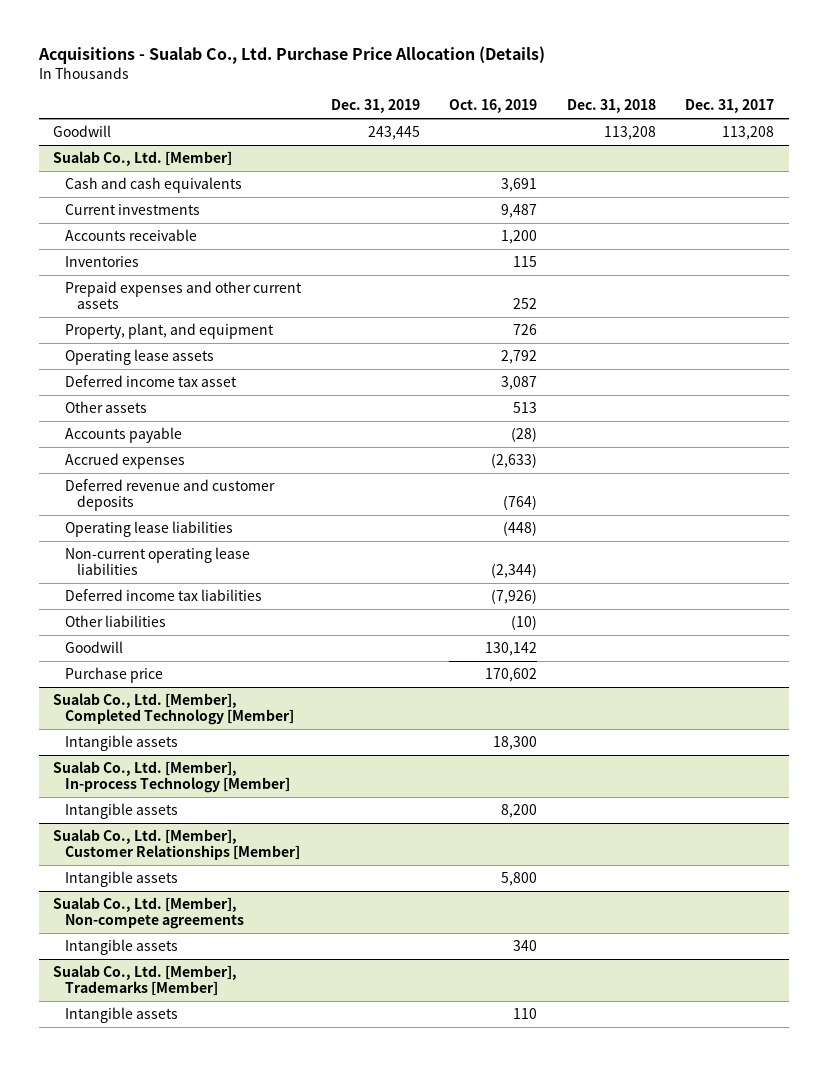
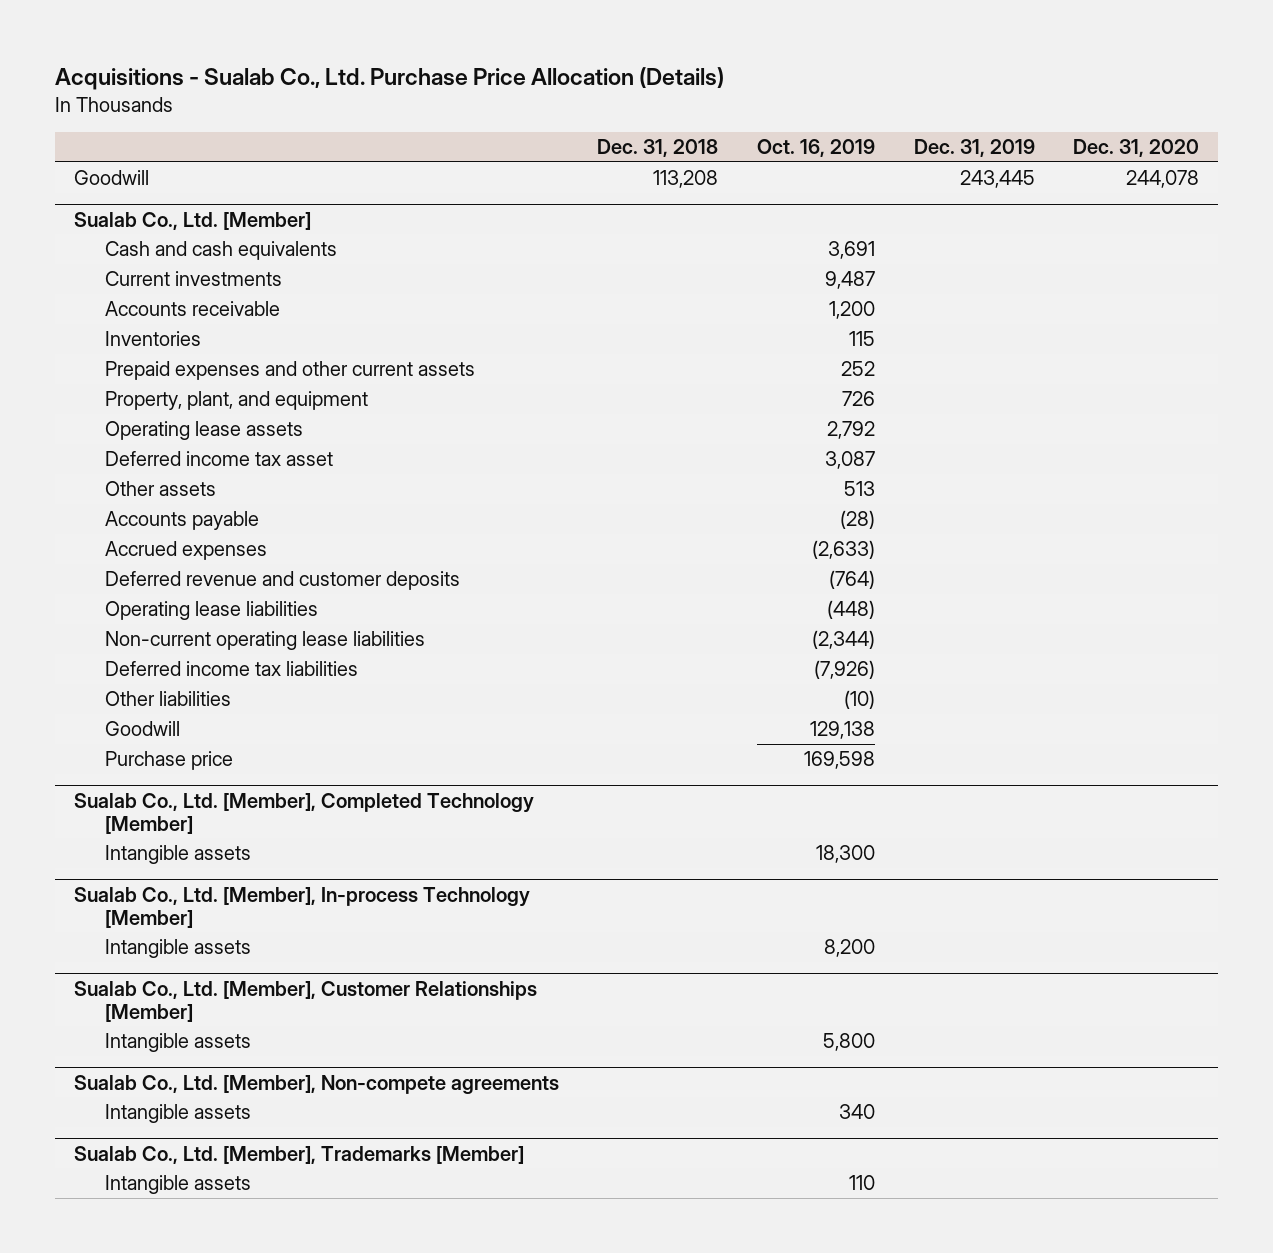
[685,99,775,114] Dec. 31, 2017 -> none
none -> [1073,139,1200,158] Dec. 31, 2020
[485,642,538,657] 130,142 -> [810,721,876,740] 129,138
[485,668,538,683] 170,602 -> [804,751,876,770] 169,598

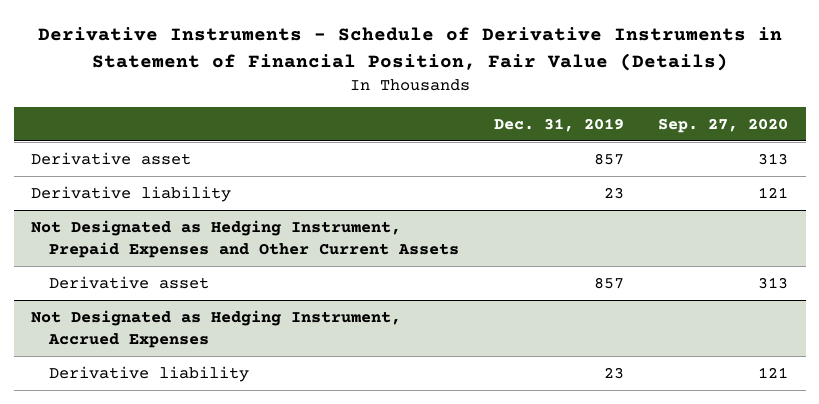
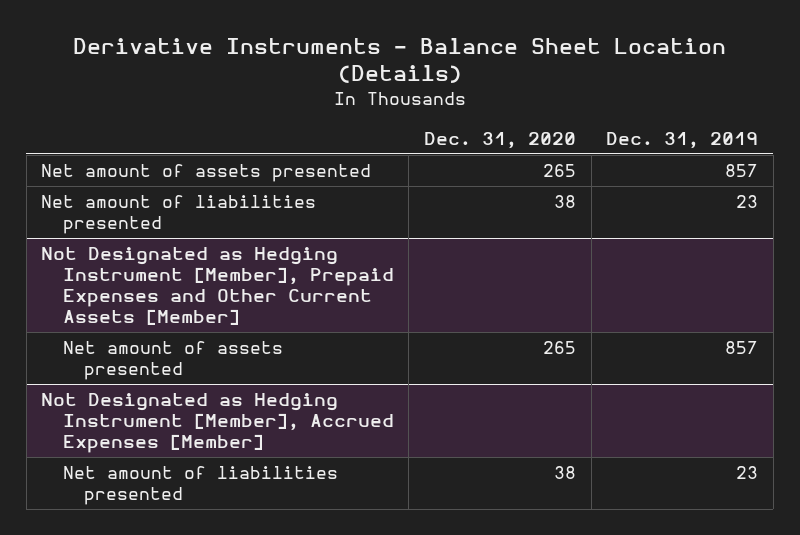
[37,27,782,71] Derivative Instruments - Schedule of Derivative Instruments in Statement of Financial Position, Fair Value (Details) -> [72,37,726,84] Derivative Instruments - Balance Sheet Location (Details)
[658,118,789,134] Sep. 27, 2020 -> none
none -> [423,131,576,149] Dec. 31, 2020
[30,151,191,165] Derivative asset -> [41,164,372,183] Net amount of assets presented
[30,185,231,202] Derivative liability -> [41,195,317,235] Net amount of liabilities presented
[30,219,460,258] Not Designated as Hedging Instrument, Prepaid Expenses and Other Current Assets -> [41,247,394,326] Not Designated as Hedging Instrument [Member], Prepaid Expenses and Other Current Assets [Member]
[49,275,210,289] Derivative asset -> [62,341,283,381] Net amount of assets presented
[30,309,401,348] Not Designated as Hedging Instrument, Accrued Expenses -> [41,393,394,454] Not Designated as Hedging Instrument [Member], Accrued Expenses [Member]
[49,365,250,382] Derivative liability -> [62,466,338,506] Net amount of liabilities presented

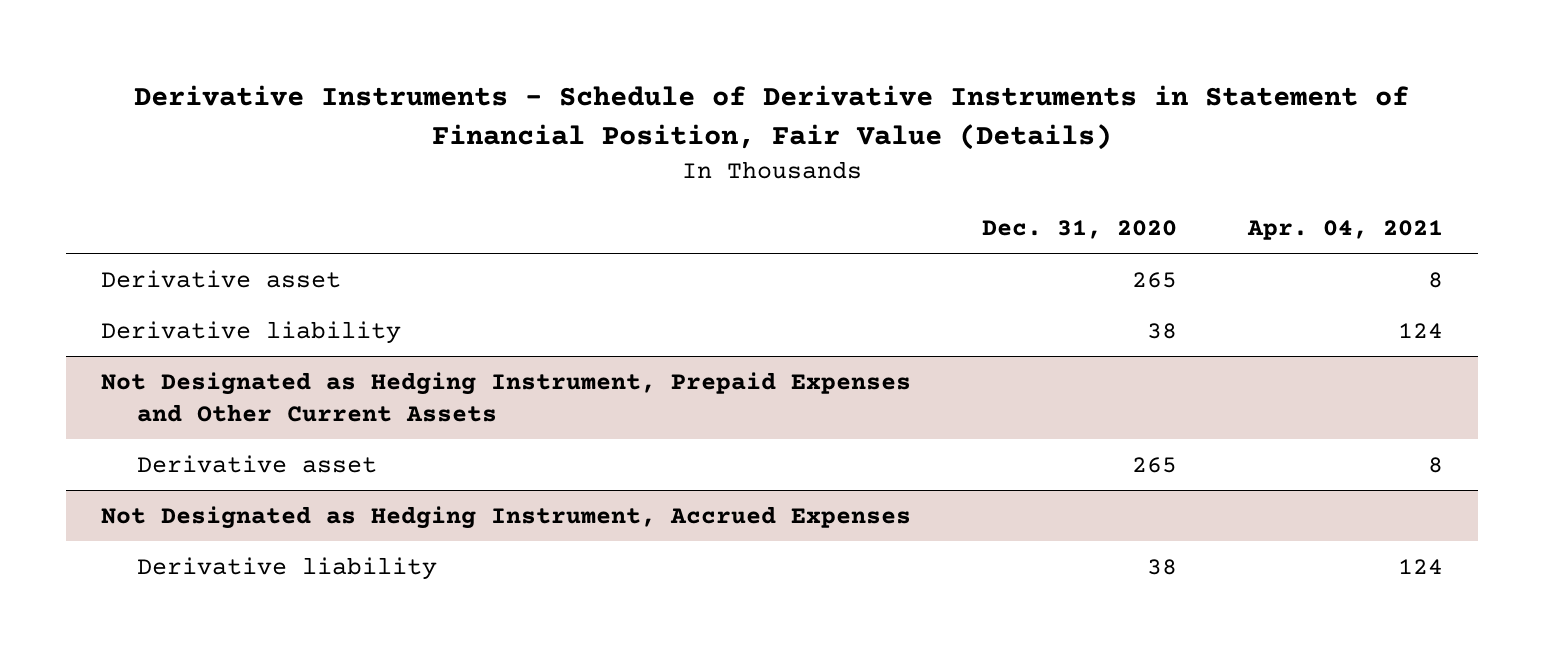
[72,37,726,84] Derivative Instruments - Balance Sheet Location (Details) -> [134,84,1410,150] Derivative Instruments - Schedule of Derivative Instruments in Statement of Financial Position, Fair Value (Details)
[606,131,759,149] Dec. 31, 2019 -> none
none -> [1246,220,1443,241] Apr. 04, 2021
[41,164,372,183] Net amount of assets presented -> [101,269,342,288] Derivative asset
[41,195,317,235] Net amount of liabilities presented -> [101,320,402,344] Derivative liability
[41,247,394,326] Not Designated as Hedging Instrument [Member], Prepaid Expenses and Other Current Assets [Member] -> [101,371,912,422] Not Designated as Hedging Instrument, Prepaid Expenses and Other Current Assets
[62,341,283,381] Net amount of assets presented -> [136,454,377,473] Derivative asset
[41,393,394,454] Not Designated as Hedging Instrument [Member], Accrued Expenses [Member] -> [101,505,912,529] Not Designated as Hedging Instrument, Accrued Expenses
[62,466,338,506] Net amount of liabilities presented -> [136,556,437,580] Derivative liability

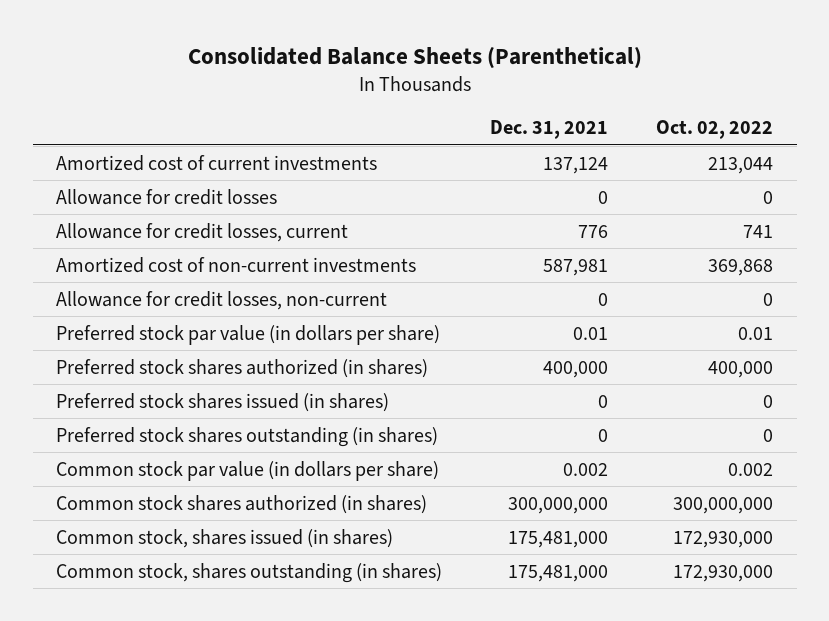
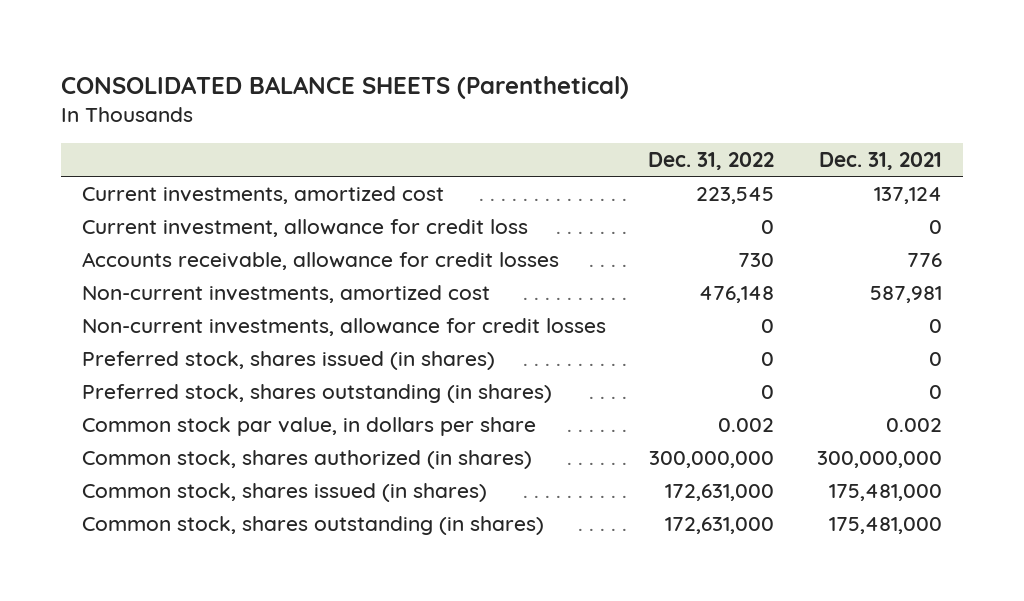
[187,46,642,69] Consolidated Balance Sheets (Parenthetical) -> [61,75,630,99] CONSOLIDATED BALANCE SHEETS (Parenthetical)
[655,120,773,140] Oct. 02, 2022 -> none
none -> [648,151,775,170] Dec. 31, 2022
[56,324,441,345] Preferred stock par value (in dollars per share) -> none
[56,358,429,378] Preferred stock shares authorized (in shares) -> none
[56,154,378,171] Amortized cost of current investments -> [82,186,445,205] Current investments, amortized cost
[56,188,278,205] Allowance for credit losses -> [82,219,529,238] Current investment, allowance for credit loss
[56,222,349,242] Allowance for credit losses, current -> [82,252,560,271] Accounts receivable, allowance for credit losses
[56,256,417,273] Amortized cost of non-current investments -> [82,285,491,304] Non-current investments, amortized cost
[56,290,388,310] Allowance for credit losses, non-current -> [82,318,607,337] Non-current investments, allowance for credit losses
[56,392,390,412] Preferred stock shares issued (in shares) -> [82,351,496,371] Preferred stock, shares issued (in shares)
[56,426,439,447] Preferred stock shares outstanding (in shares) -> [82,384,553,404] Preferred stock, shares outstanding (in shares)
[56,460,440,481] Common stock par value (in dollars per share) -> [82,417,537,437] Common stock par value, in dollars per share
[56,494,428,514] Common stock shares authorized (in shares) -> [82,450,533,470] Common stock, shares authorized (in shares)

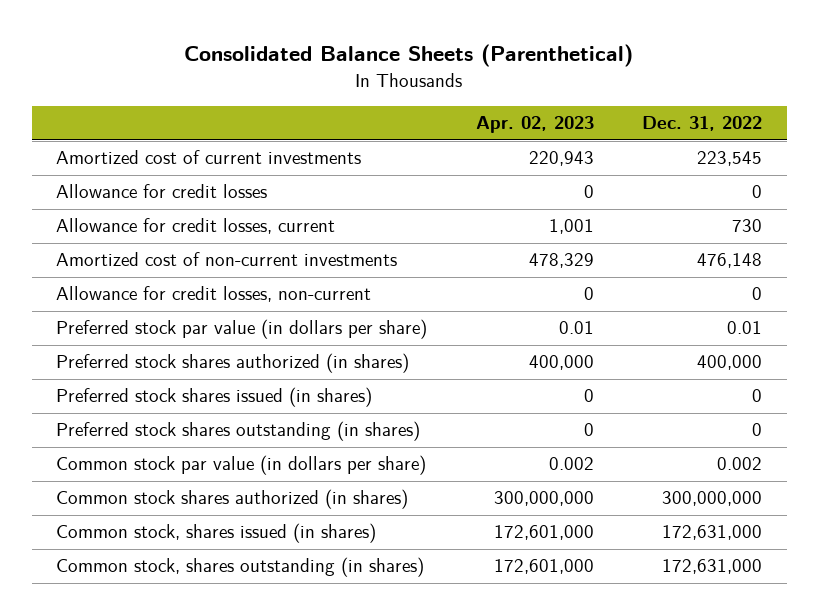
[61,75,630,99] CONSOLIDATED BALANCE SHEETS (Parenthetical) -> [184,44,634,68] Consolidated Balance Sheets (Parenthetical)
[818,151,942,170] Dec. 31, 2021 -> none
none -> [475,116,594,134] Apr. 02, 2023
[82,186,445,205] Current investments, amortized cost -> [56,150,362,165] Amortized cost of current investments
[82,219,529,238] Current investment, allowance for credit loss -> [56,184,268,199] Allowance for credit losses
[82,252,560,271] Accounts receivable, allowance for credit losses -> [56,218,336,235] Allowance for credit losses, current
[82,285,491,304] Non-current investments, amortized cost -> [56,252,398,267] Amortized cost of non-current investments
[82,318,607,337] Non-current investments, allowance for credit losses -> [56,286,372,303] Allowance for credit losses, non-current
none -> [56,319,428,340] Preferred stock par value (in dollars per share)
none -> [56,353,410,374] Preferred stock shares authorized (in shares)
[82,351,496,371] Preferred stock, shares issued (in shares) -> [56,387,373,408] Preferred stock shares issued (in shares)
[82,384,553,404] Preferred stock, shares outstanding (in shares) -> [56,421,421,442] Preferred stock shares outstanding (in shares)
[82,417,537,437] Common stock par value, in dollars per share -> [56,455,427,476] Common stock par value (in dollars per share)
[82,450,533,470] Common stock, shares authorized (in shares) -> [56,489,409,510] Common stock shares authorized (in shares)

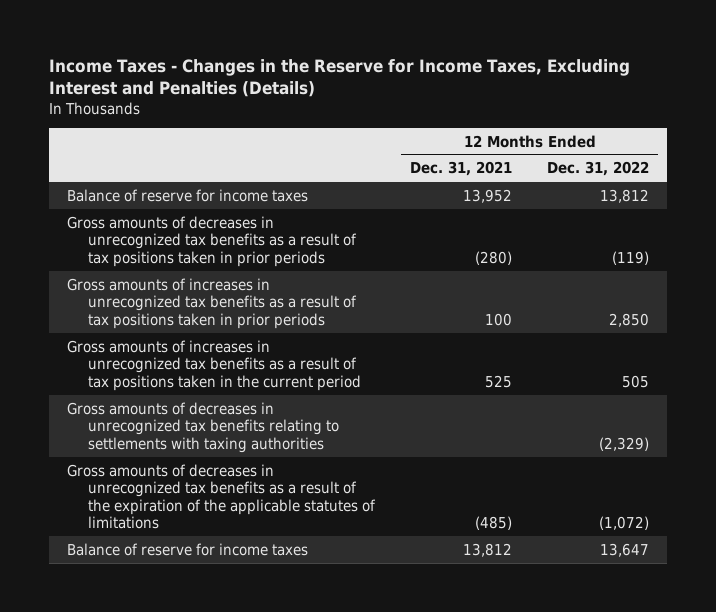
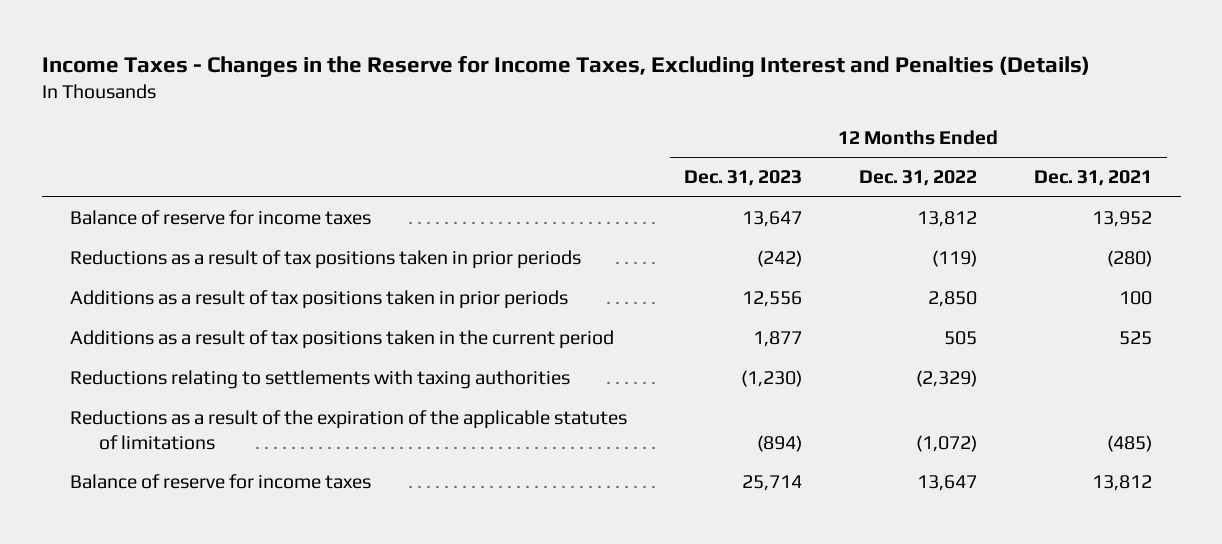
none -> [684,170,803,187] Dec. 31, 2023
[66,215,357,267] Gross amounts of decreases in unrecognized tax benefits as a result of tax positions taken in prior periods -> [70,250,582,270] Reductions as a result of tax positions taken in prior periods
[66,277,357,329] Gross amounts of increases in unrecognized tax benefits as a result of tax positions taken in prior periods -> [70,290,569,310] Additions as a result of tax positions taken in prior periods
[66,339,361,391] Gross amounts of increases in unrecognized tax benefits as a result of tax positions taken in the current period -> [70,330,615,350] Additions as a result of tax positions taken in the current period
[66,401,339,453] Gross amounts of decreases in unrecognized tax benefits relating to settlements with taxing authorities -> [70,370,571,390] Reductions relating to settlements with taxing authorities
[66,463,376,530] Gross amounts of decreases in unrecognized tax benefits as a result of the expiration of the applicable statutes of limitations -> [70,410,628,450] Reductions as a result of the expiration of the applicable statutes of limitations

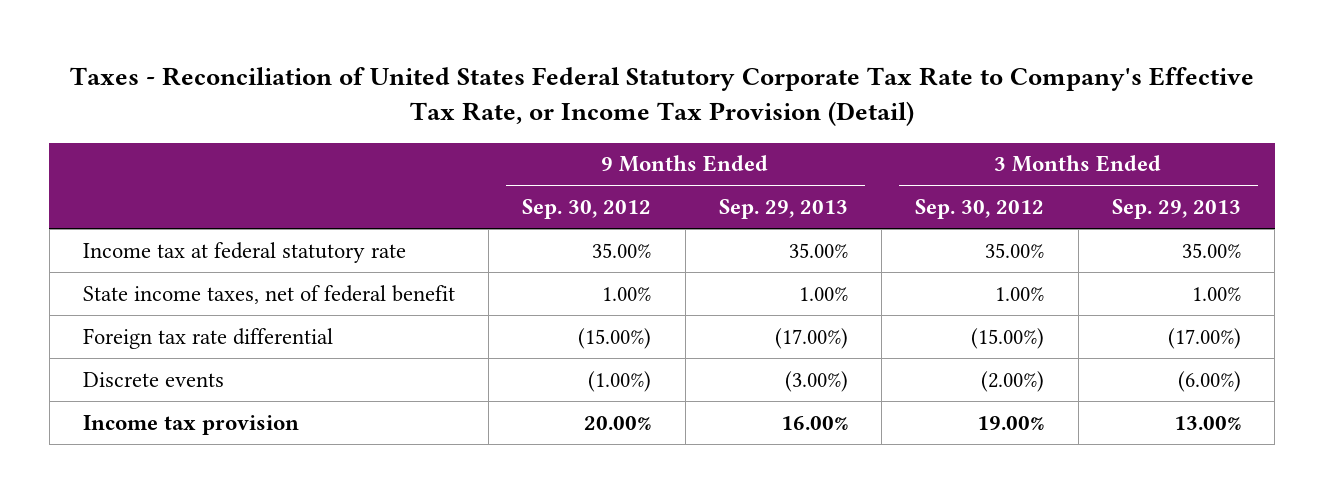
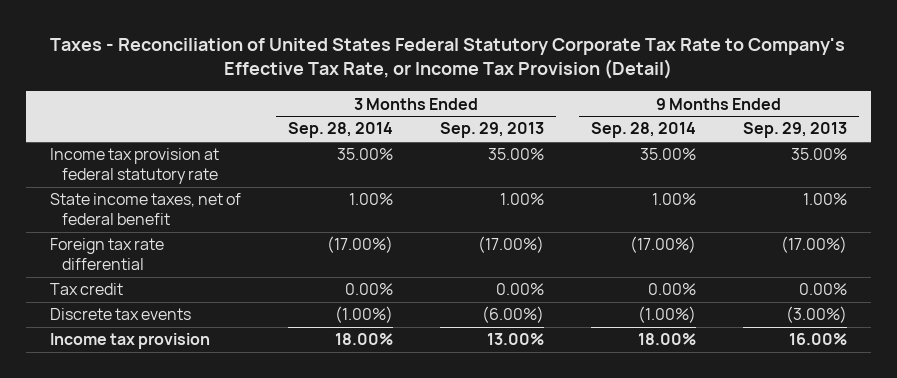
[522,199,652,220] Sep. 30, 2012 -> none
[915,199,1045,220] Sep. 30, 2012 -> none
none -> [287,122,393,139] Sep. 28, 2014
none -> [591,122,697,139] Sep. 28, 2014
[83,241,407,263] Income tax at federal statutory rate -> [49,148,219,185] Income tax provision at federal statutory rate
none -> [49,283,123,296] Tax credit
[83,371,225,387] Discrete events -> [49,308,191,321] Discrete tax events

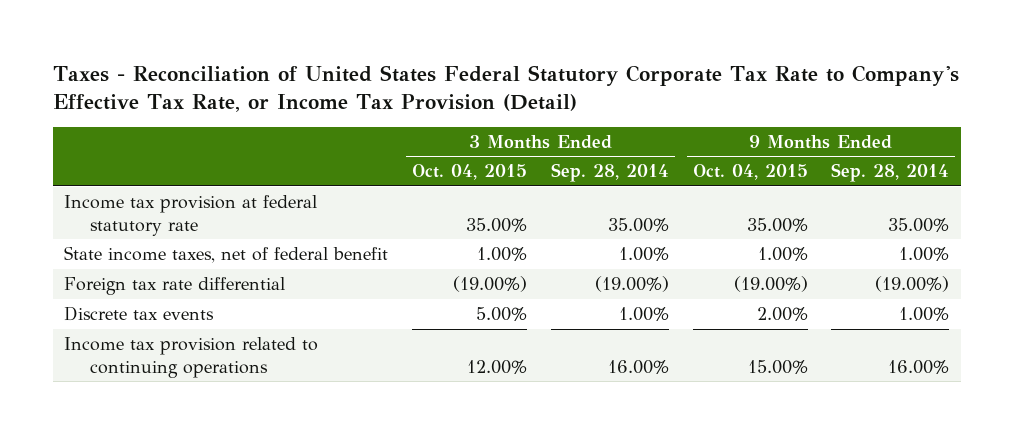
[439,122,544,139] Sep. 29, 2013 -> none
[743,122,848,139] Sep. 29, 2013 -> none
none -> [412,164,528,181] Oct. 04, 2015
none -> [692,164,808,181] Oct. 04, 2015
[49,283,123,296] Tax credit -> none
[326,236,393,254] (17.00%) -> [594,276,669,293] (19.00%)
[630,236,697,254] (17.00%) -> [875,276,950,293] (19.00%)
[334,306,393,324] (1.00%) -> [618,307,669,322] 1.00%
[638,306,697,324] (1.00%) -> [899,307,950,322] 1.00%
[49,333,210,350] Income tax provision -> [64,337,319,378] Income tax provision related to continuing operations
[334,333,393,346] 18.00% -> [607,359,669,374] 16.00%
[638,333,697,346] 18.00% -> [888,359,950,374] 16.00%

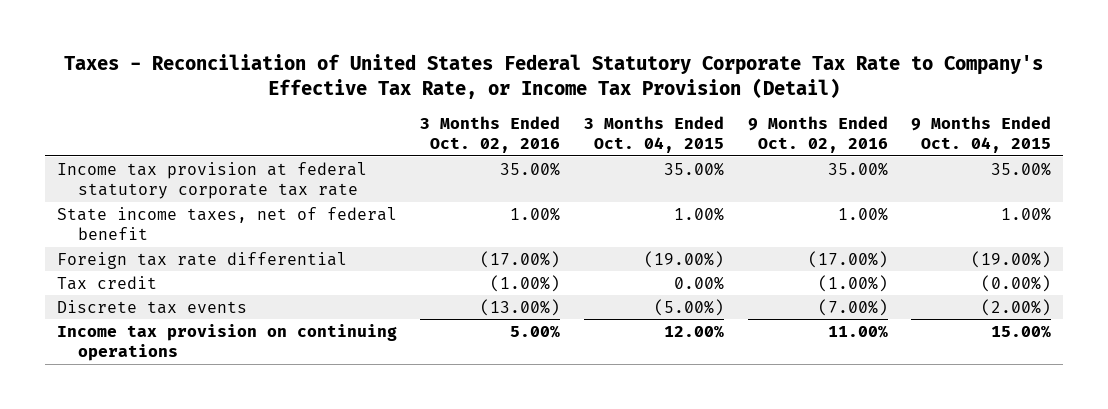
[550,163,669,183] Sep. 28, 2014 -> none
[831,163,950,183] Sep. 28, 2014 -> none
none -> [420,116,561,154] 3 Months Ended Oct. 02, 2016
none -> [747,116,888,154] 9 Months Ended Oct. 02, 2016
[64,195,318,236] Income tax provision at federal statutory rate -> [56,161,367,200] Income tax provision at federal statutory corporate tax rate
none -> [56,275,157,290] Tax credit
[476,307,528,322] 5.00% -> [654,298,725,316] (5.00%)
[756,307,808,322] 2.00% -> [981,298,1052,316] (2.00%)
[64,337,319,378] Income tax provision related to continuing operations -> [56,323,397,362] Income tax provision on continuing operations

